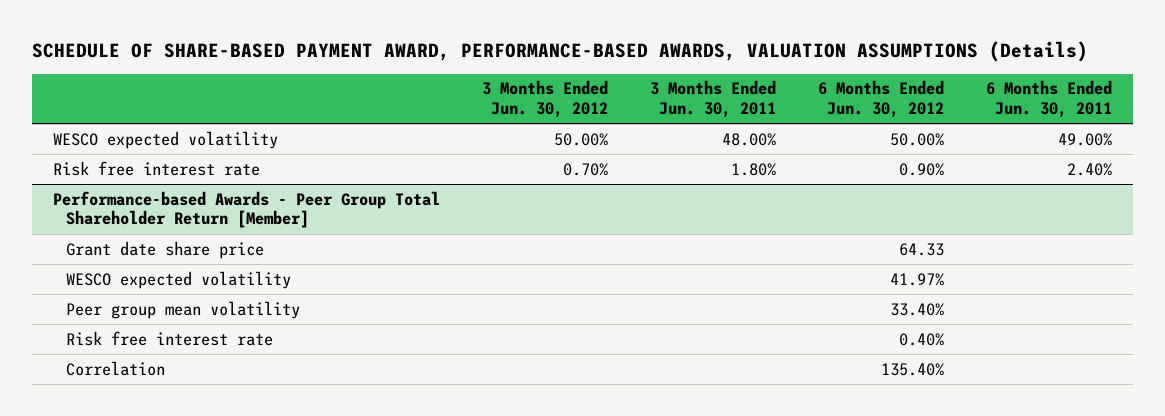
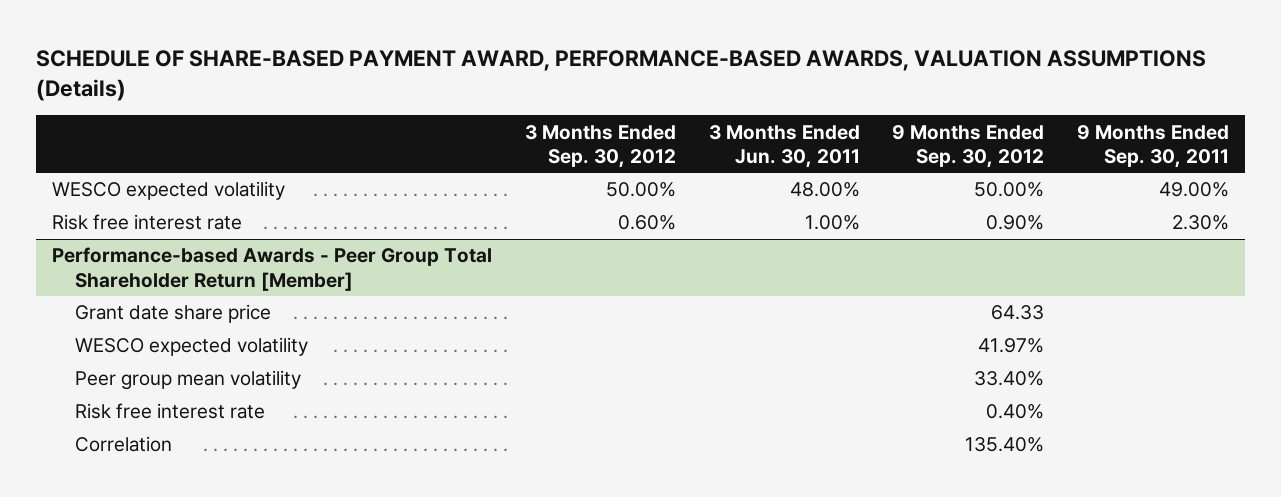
[481,80,608,118] 3 Months Ended Jun. 30, 2012 -> none
[818,80,945,118] 6 Months Ended Jun. 30, 2012 -> none
[986,80,1113,118] 6 Months Ended Jun. 30, 2011 -> none
none -> [524,124,676,168] 3 Months Ended Sep. 30, 2012
none -> [892,124,1045,168] 9 Months Ended Sep. 30, 2012
none -> [1076,124,1229,168] 9 Months Ended Sep. 30, 2011
[731,162,777,176] 1.80% -> [804,215,860,231] 1.00%

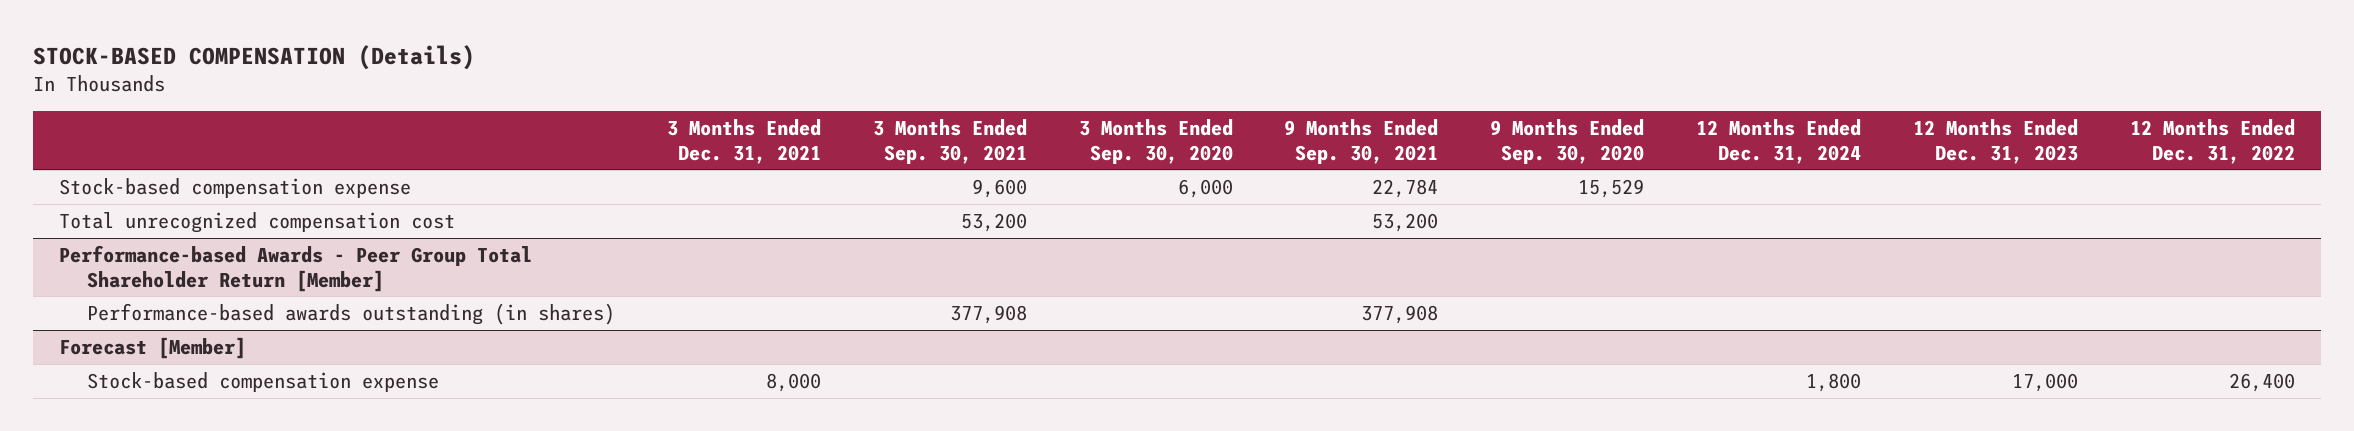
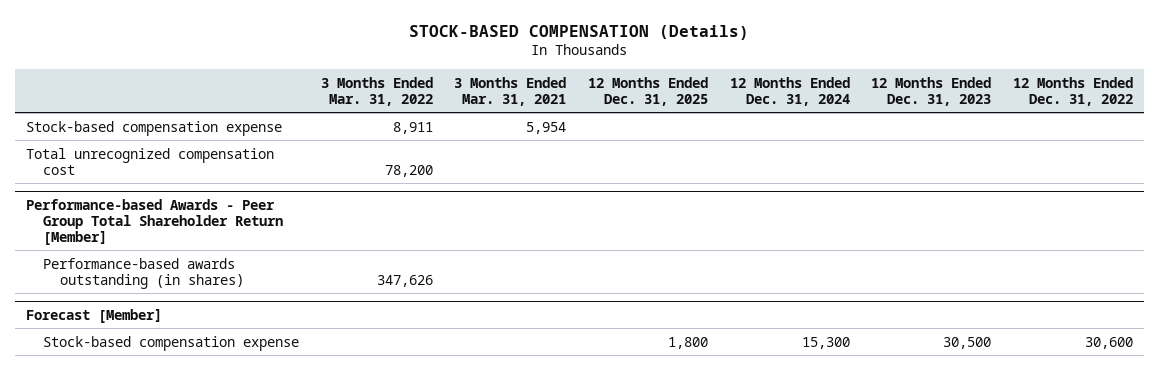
[666,118,821,164] 3 Months Ended Dec. 31, 2021 -> none
[872,118,1027,164] 3 Months Ended Sep. 30, 2021 -> none
[1078,118,1233,164] 3 Months Ended Sep. 30, 2020 -> none
[1284,118,1439,164] 9 Months Ended Sep. 30, 2021 -> none
[1490,118,1645,164] 9 Months Ended Sep. 30, 2020 -> none
none -> [320,76,433,106] 3 Months Ended Mar. 31, 2022
none -> [454,76,567,106] 3 Months Ended Mar. 31, 2021
none -> [587,76,708,106] 12 Months Ended Dec. 31, 2025
[1806,372,1862,392] 1,800 -> [801,336,850,349] 15,300
[2011,372,2078,392] 17,000 -> [943,336,992,349] 30,500
[2228,372,2295,392] 26,400 -> [1084,336,1133,349] 30,600

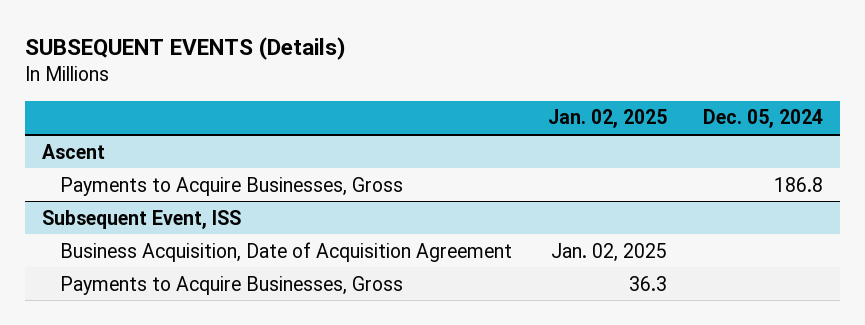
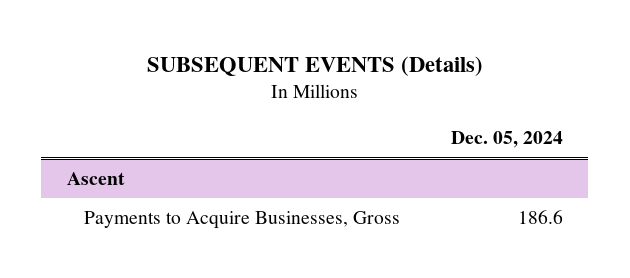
[547,109,667,129] Jan. 02, 2025 -> none
[42,209,242,229] Subsequent Event, ISS -> none
[60,241,513,262] Business Acquisition, Date of Acquisition Agreement -> none
[60,275,404,295] Payments to Acquire Businesses, Gross -> none
[773,176,823,192] 186.8 -> [517,210,563,225] 186.6

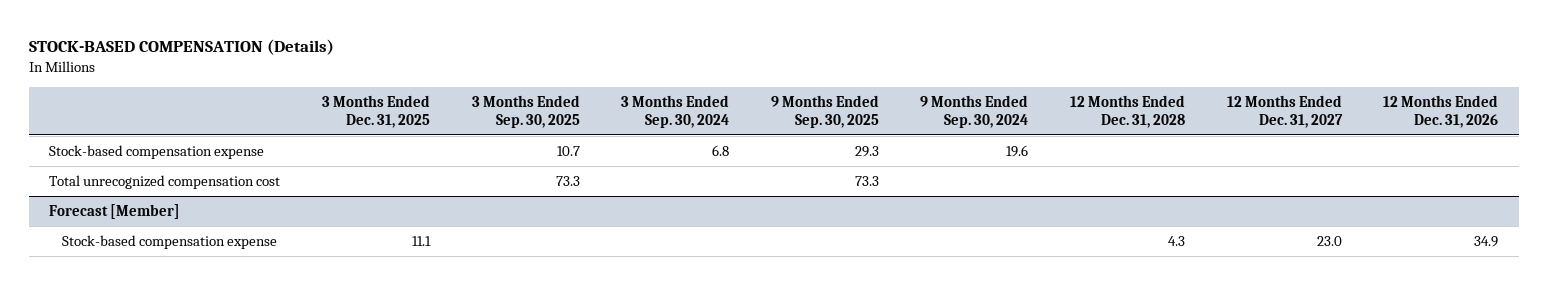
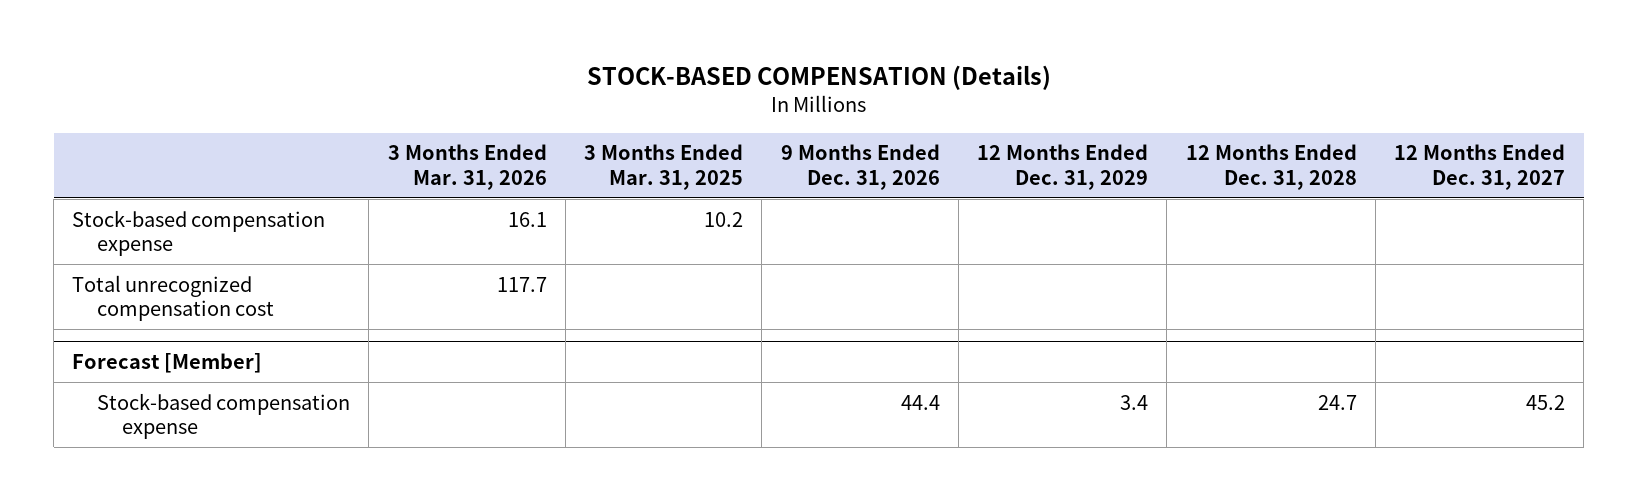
[322,94,431,128] 3 Months Ended Dec. 31, 2025 -> none
[471,94,580,128] 3 Months Ended Sep. 30, 2025 -> none
[621,94,730,128] 3 Months Ended Sep. 30, 2024 -> none
[770,94,879,128] 9 Months Ended Sep. 30, 2025 -> none
[920,94,1029,128] 9 Months Ended Sep. 30, 2024 -> none
[1383,94,1499,128] 12 Months Ended Dec. 31, 2026 -> none
none -> [387,144,547,190] 3 Months Ended Mar. 31, 2026
none -> [584,144,744,190] 3 Months Ended Mar. 31, 2025
none -> [780,144,940,190] 9 Months Ended Dec. 31, 2026
none -> [977,144,1149,190] 12 Months Ended Dec. 31, 2029
[1168,236,1186,247] 4.3 -> [1317,394,1357,410] 24.7
[1316,236,1342,247] 23.0 -> [1526,394,1566,410] 45.2

